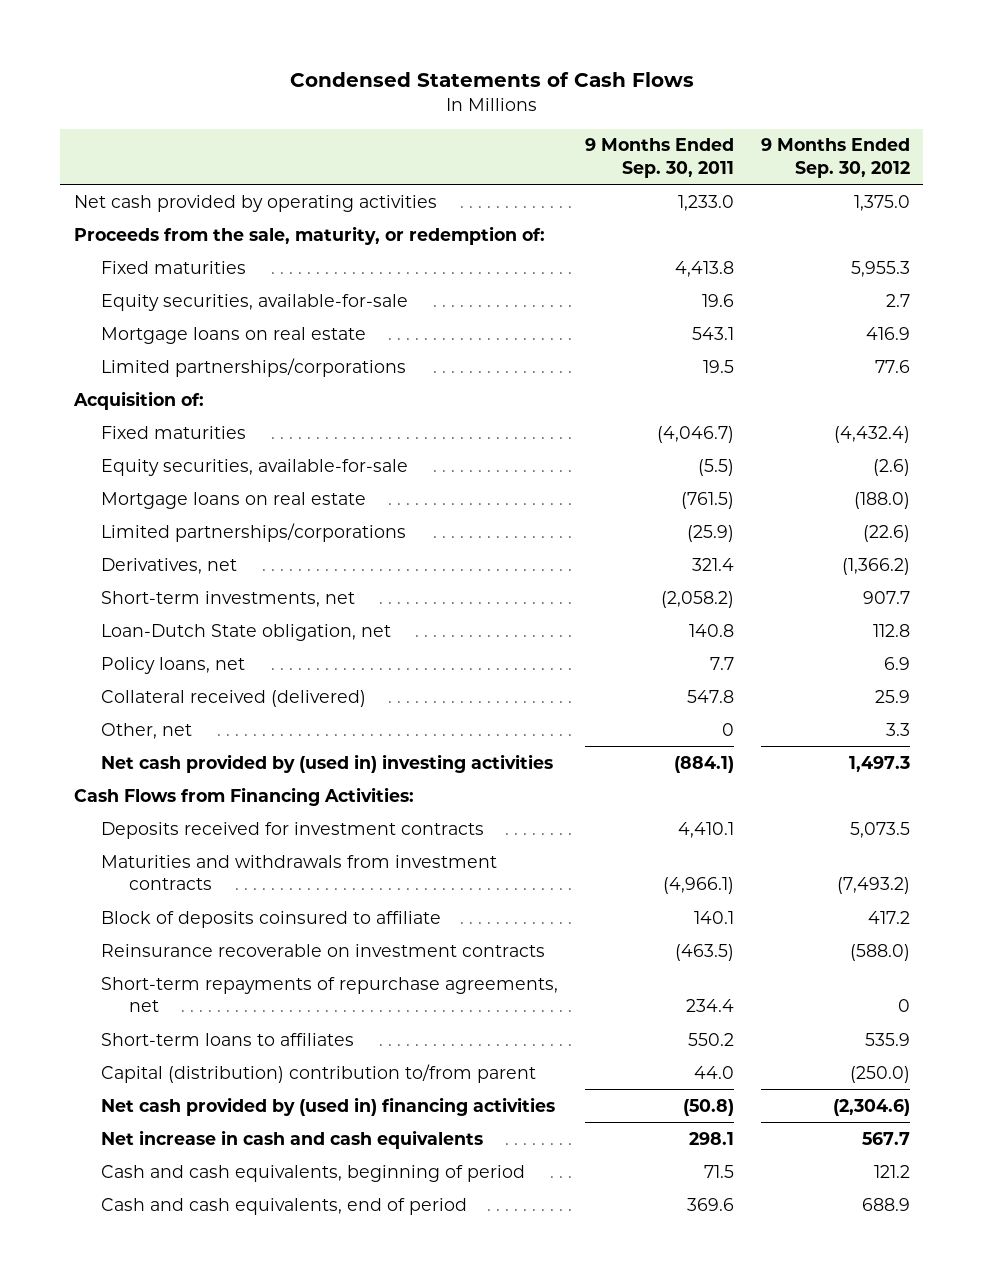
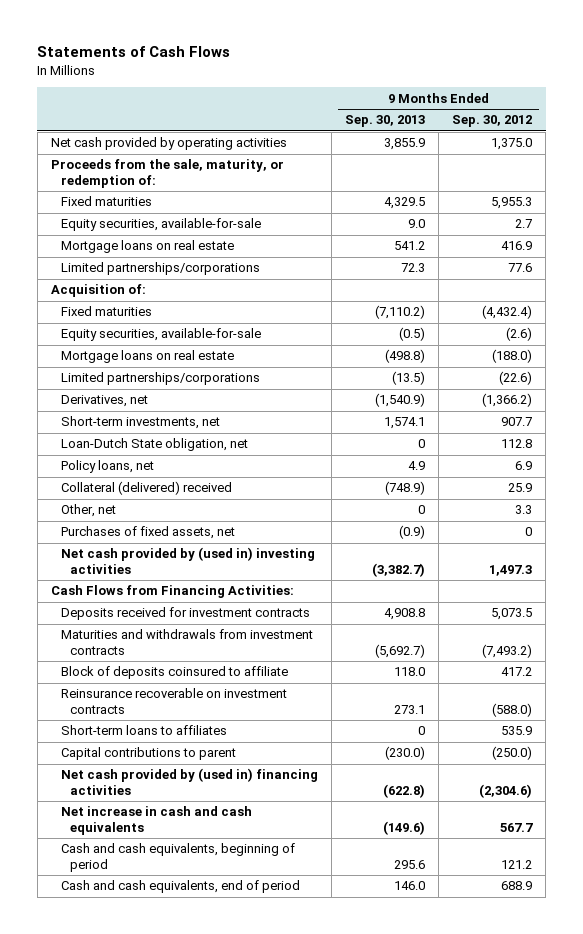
[289,72,694,88] Condensed Statements of Cash Flows -> [37,46,231,58] Statements of Cash Flows
[585,138,735,178] 9 Months Ended Sep. 30, 2011 -> none
none -> [344,115,425,128] Sep. 30, 2013
[101,689,367,707] Collateral received (delivered) -> [60,481,232,496] Collateral (delivered) received
none -> [60,526,235,540] Purchases of fixed assets, net
[101,976,559,1013] Short-term repayments of repurchase agreements, net -> none
[101,1063,537,1083] Capital (distribution) contribution to/from parent -> [60,747,236,761] Capital contributions to parent

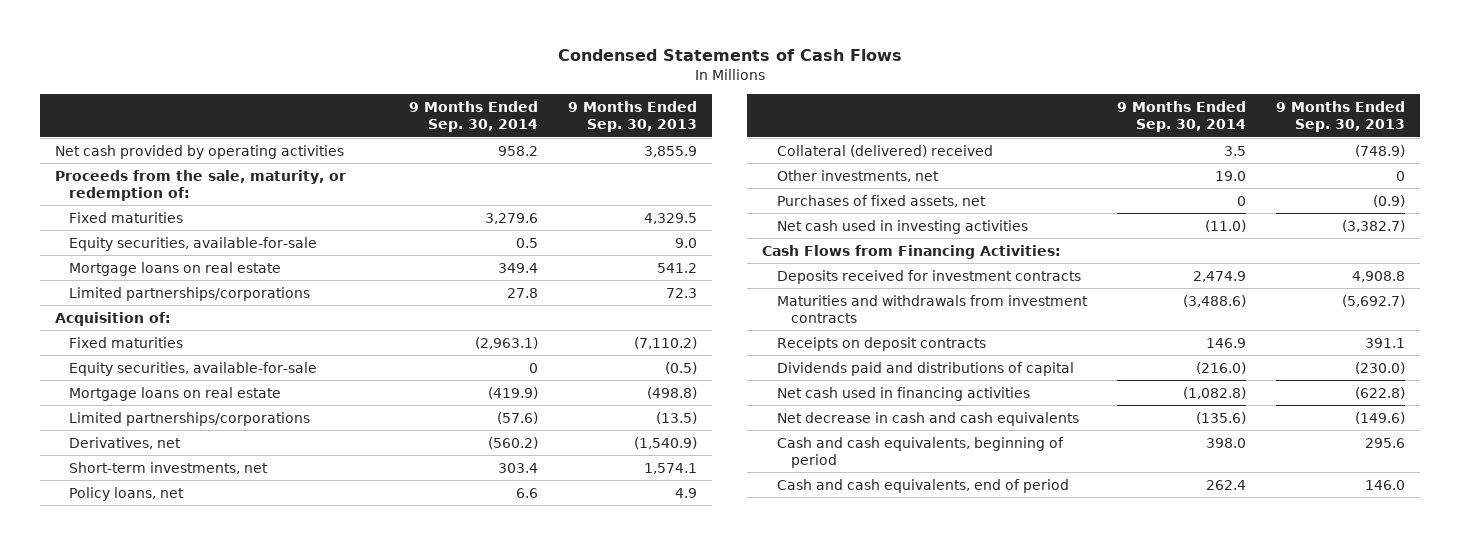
[37,46,231,58] Statements of Cash Flows -> [557,49,902,62] Condensed Statements of Cash Flows
[452,115,533,128] Sep. 30, 2012 -> none
none -> [409,101,539,133] 9 Months Ended Sep. 30, 2014
[60,438,248,452] Loan-Dutch State obligation, net -> none
[60,504,116,518] Other, net -> [776,169,939,182] Other investments, net
[60,547,315,574] Net cash provided by (used in) investing activities -> [776,219,1028,234] Net cash used in investing activities
[60,666,288,680] Block of deposits coinsured to affiliate -> none
[60,688,287,714] Reinsurance recoverable on investment contracts -> none
[60,725,227,736] Short-term loans to affiliates -> none
none -> [776,336,986,351] Receipts on deposit contracts
[60,747,236,761] Capital contributions to parent -> [776,361,1074,376] Dividends paid and distributions of capital
[60,768,318,795] Net cash provided by (used in) financing activities -> [776,386,1030,401] Net cash used in financing activities
[60,806,252,835] Net increase in cash and cash equivalents -> [776,411,1079,426] Net decrease in cash and cash equivalents

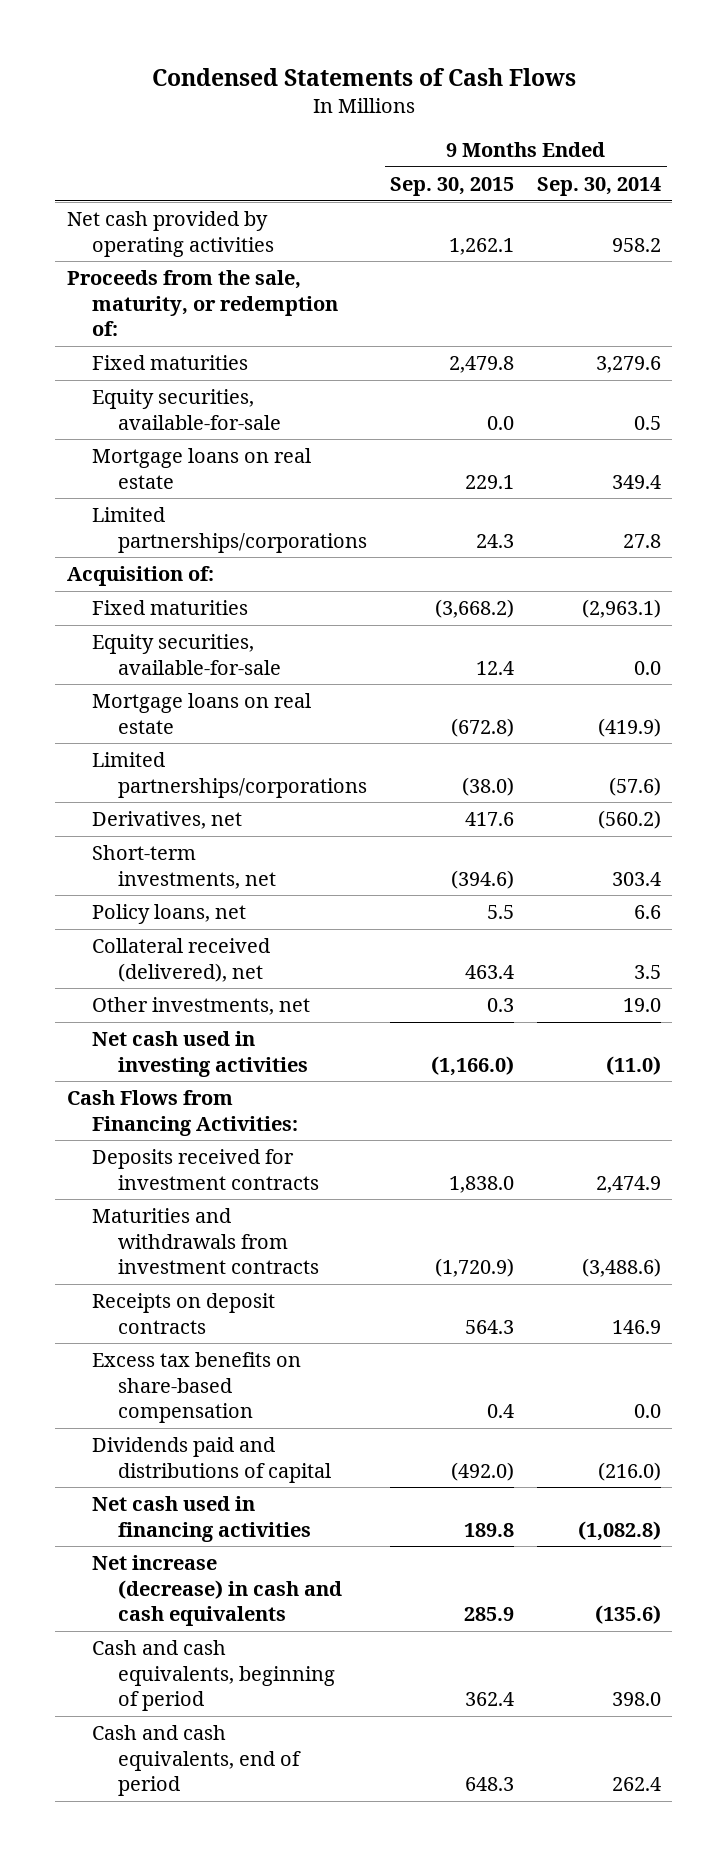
[568,101,698,133] 9 Months Ended Sep. 30, 2013 -> none
none -> [390,176,515,196] Sep. 30, 2015
[529,362,539,373] 0 -> [633,660,661,675] 0.0
[776,144,993,157] Collateral (delivered) received -> [92,938,271,982] Collateral received (delivered), net
[776,194,986,207] Purchases of fixed assets, net -> none
none -> [92,1352,302,1423] Excess tax benefits on share-based compensation
[776,411,1079,426] Net decrease in cash and cash equivalents -> [92,1555,343,1626] Net increase (decrease) in cash and cash equivalents

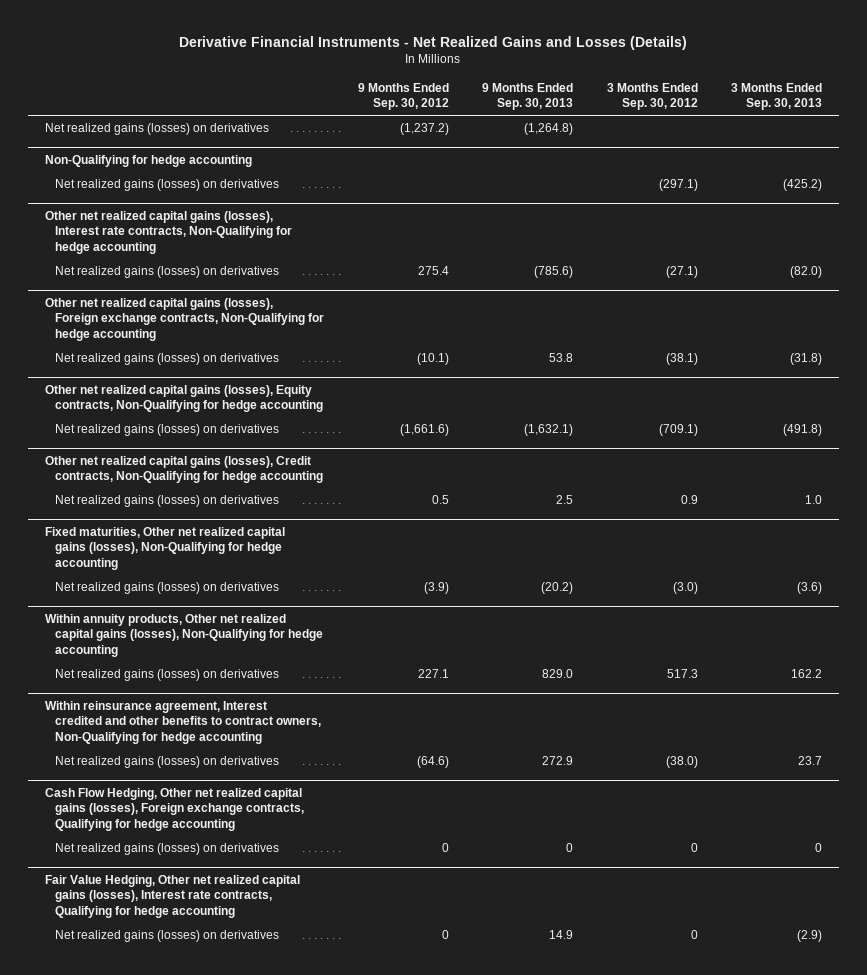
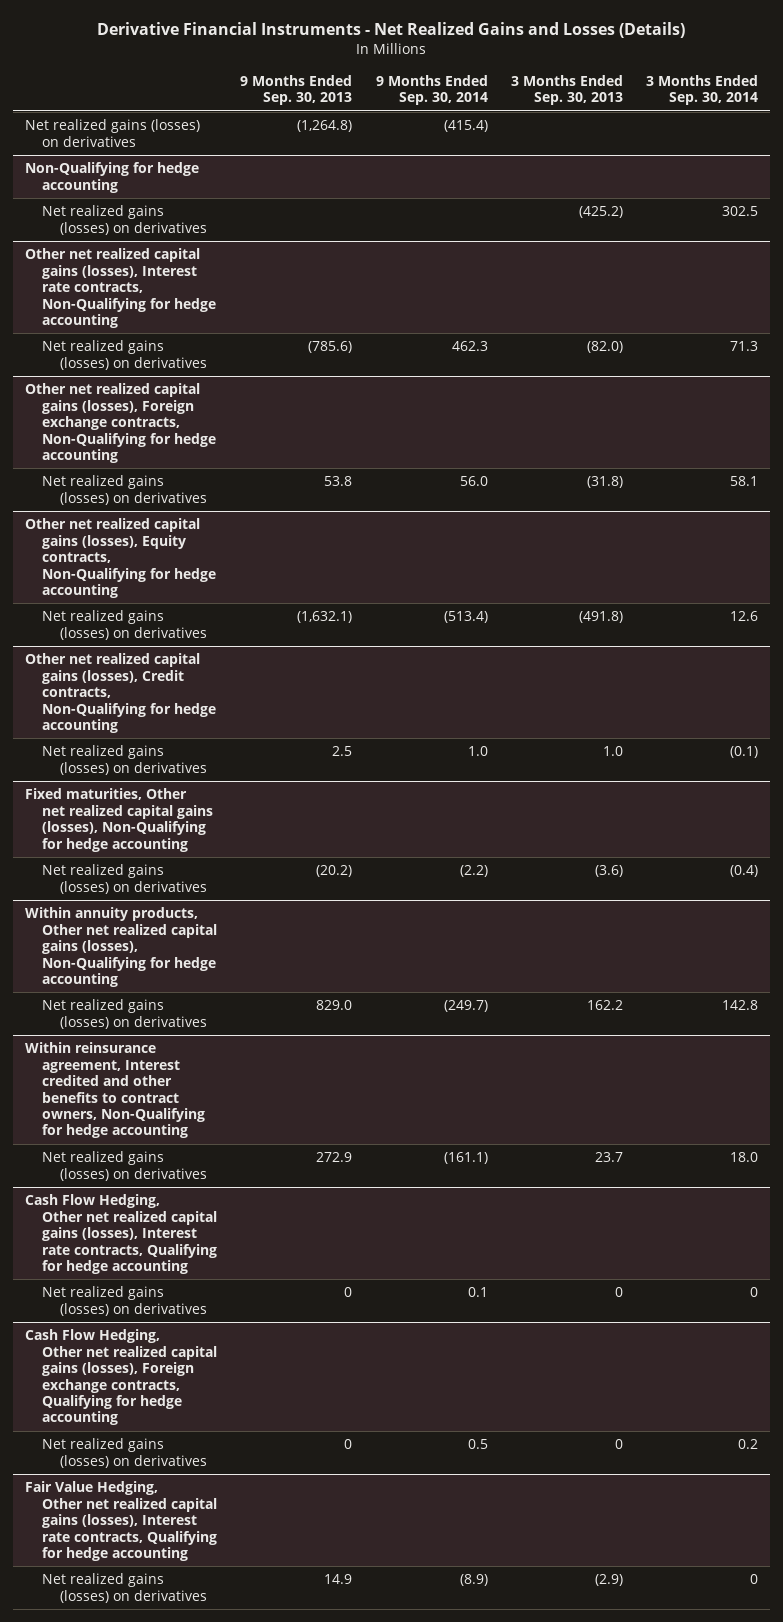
[357,82,449,111] 9 Months Ended Sep. 30, 2012 -> none
[606,82,698,111] 3 Months Ended Sep. 30, 2012 -> none
none -> [375,74,488,106] 9 Months Ended Sep. 30, 2014
none -> [646,74,759,106] 3 Months Ended Sep. 30, 2014
none -> [24,1194,218,1274] Cash Flow Hedging, Other net realized capital gains (losses), Interest rate contracts, Qualifying for hedge accounting
none -> [42,1286,207,1316] Net realized gains (losses) on derivatives

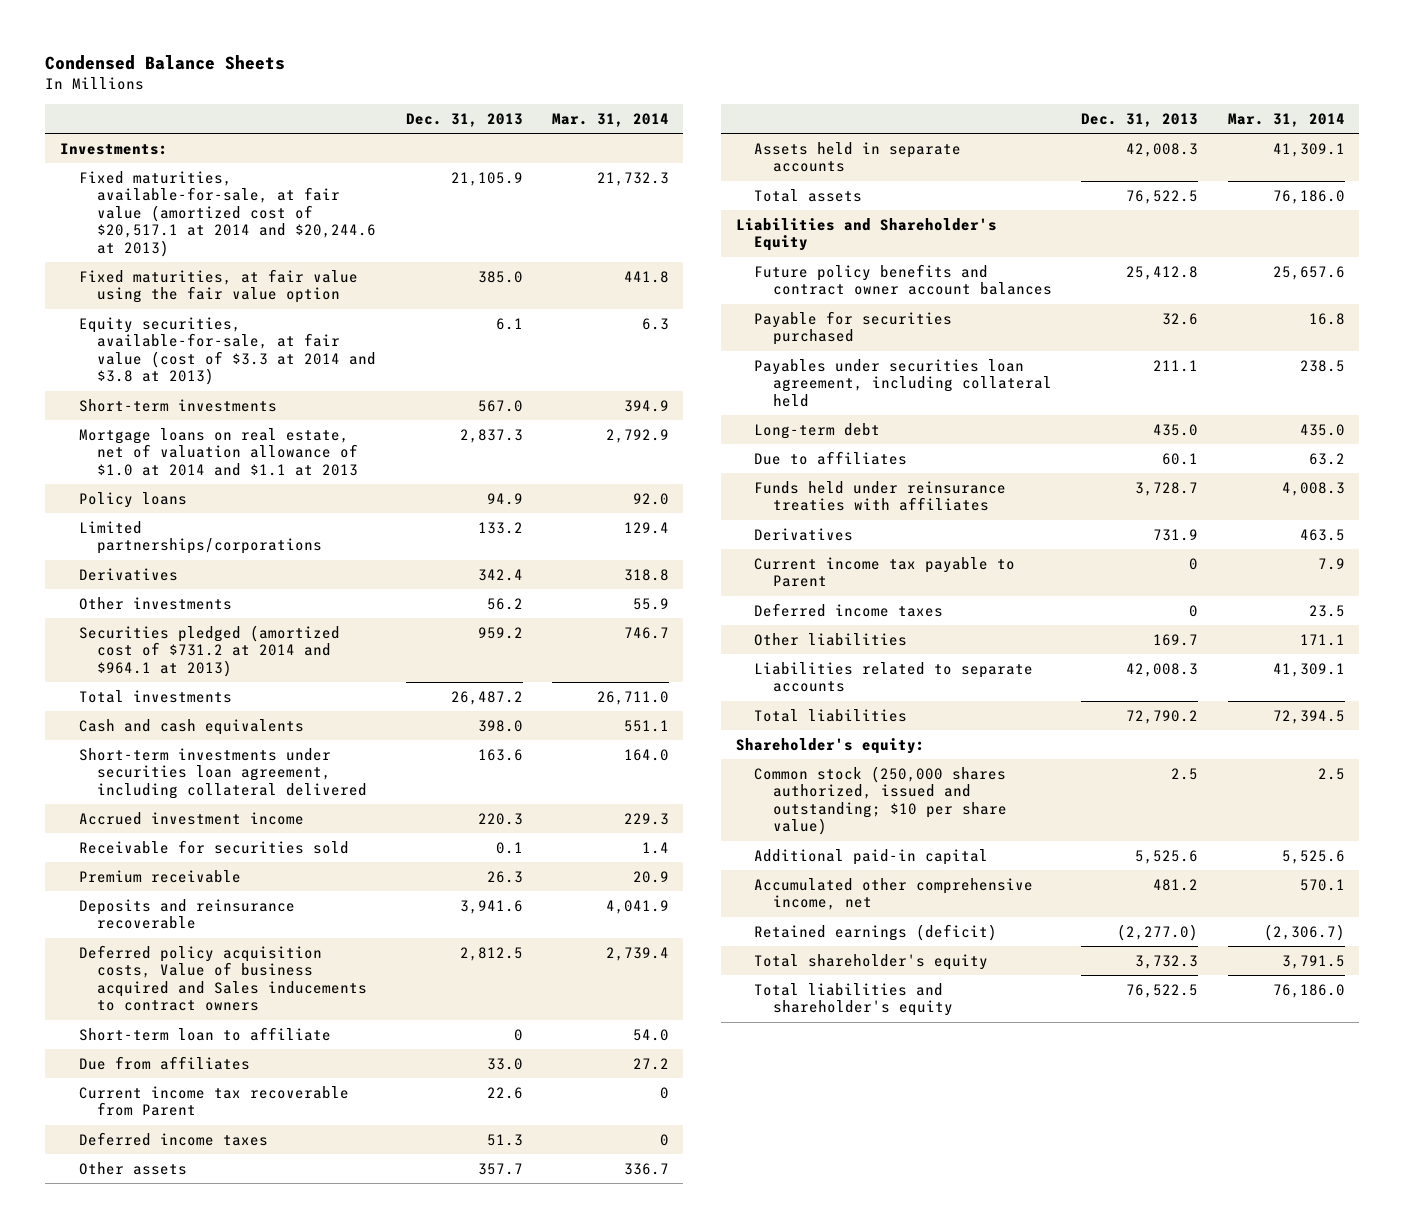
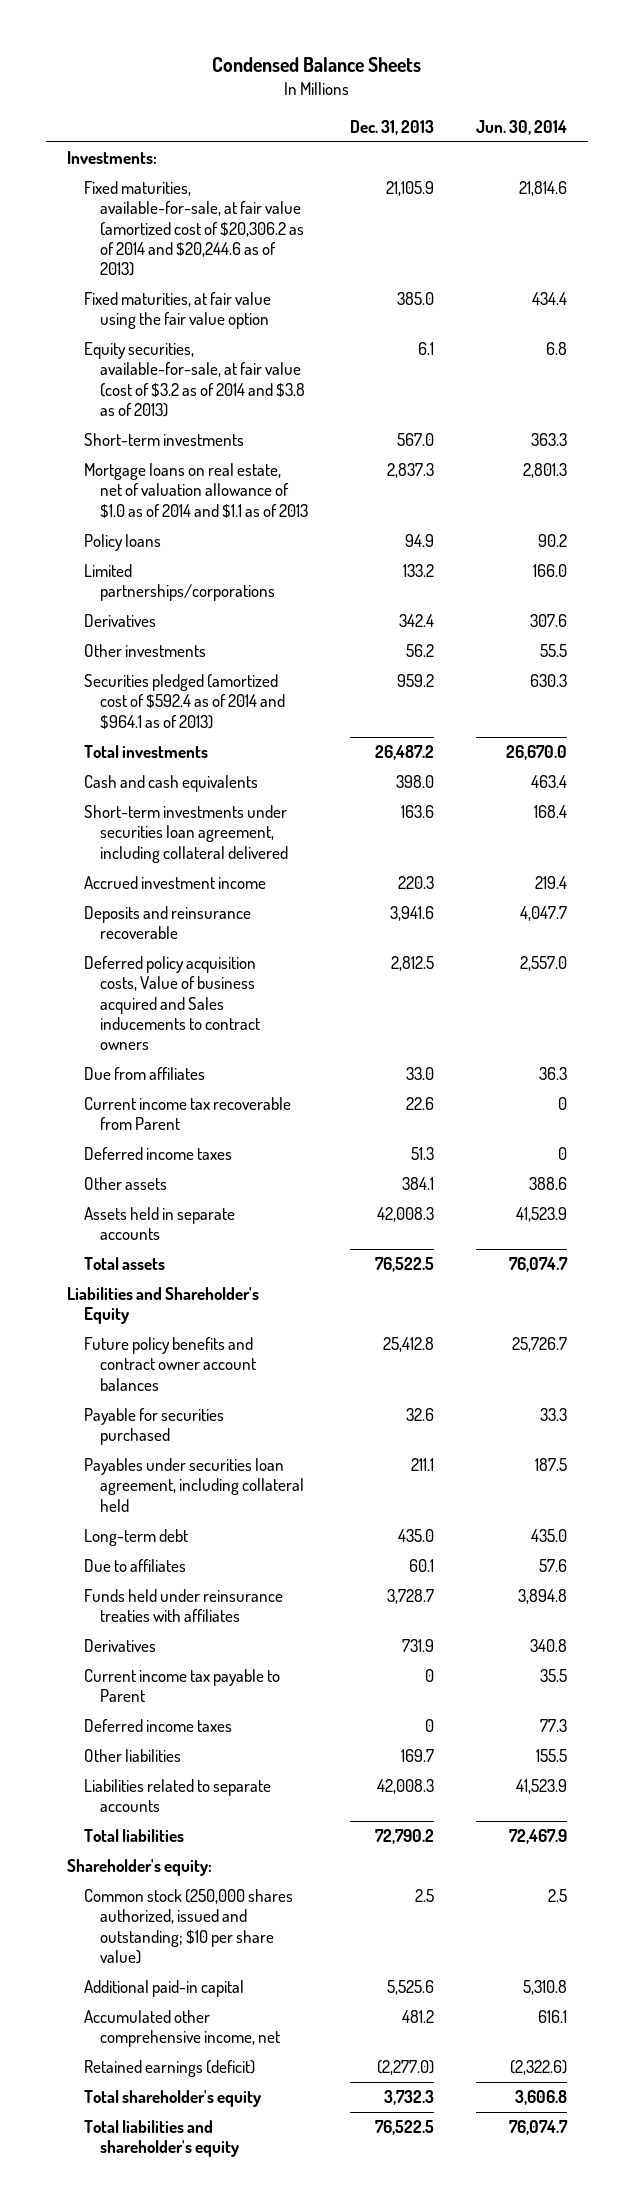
[551,112,669,127] Mar. 31, 2014 -> none
none -> [475,119,567,135] Jun. 30, 2014
[78,170,377,257] Fixed maturities, available-for-sale, at fair value (amortized cost of $20,517.1 at 2014 and $20,244.6 at 2013) -> [83,181,305,277] Fixed maturities, available-for-sale, at fair value (amortized cost of $20,306.2 as of 2014 and $20,244.6 as of 2013)
[78,316,377,386] Equity securities, available-for-sale, at fair value (cost of $3.3 at 2014 and $3.8 at 2013) -> [83,342,306,417] Equity securities, available-for-sale, at fair value (cost of $3.2 as of 2014 and $3.8 as of 2013)
[78,427,359,476] Mortgage loans on real estate, net of valuation allowance of $1.0 at 2014 and $1.1 at 2013 -> [83,463,309,518] Mortgage loans on real estate, net of valuation allowance of $1.0 as of 2014 and $1.1 as of 2013
[78,624,340,677] Securities pledged (amortized cost of $731.2 at 2014 and $964.1 at 2013) -> [83,674,286,729] Securities pledged (amortized cost of $592.4 as of 2014 and $964.1 as of 2013)
[78,839,349,854] Receivable for securities sold -> none
[78,869,241,883] Premium receivable -> none
[78,1026,331,1041] Short-term loan to affiliate -> none
[477,1162,523,1175] 357.7 -> [401,1177,434,1191] 384.1

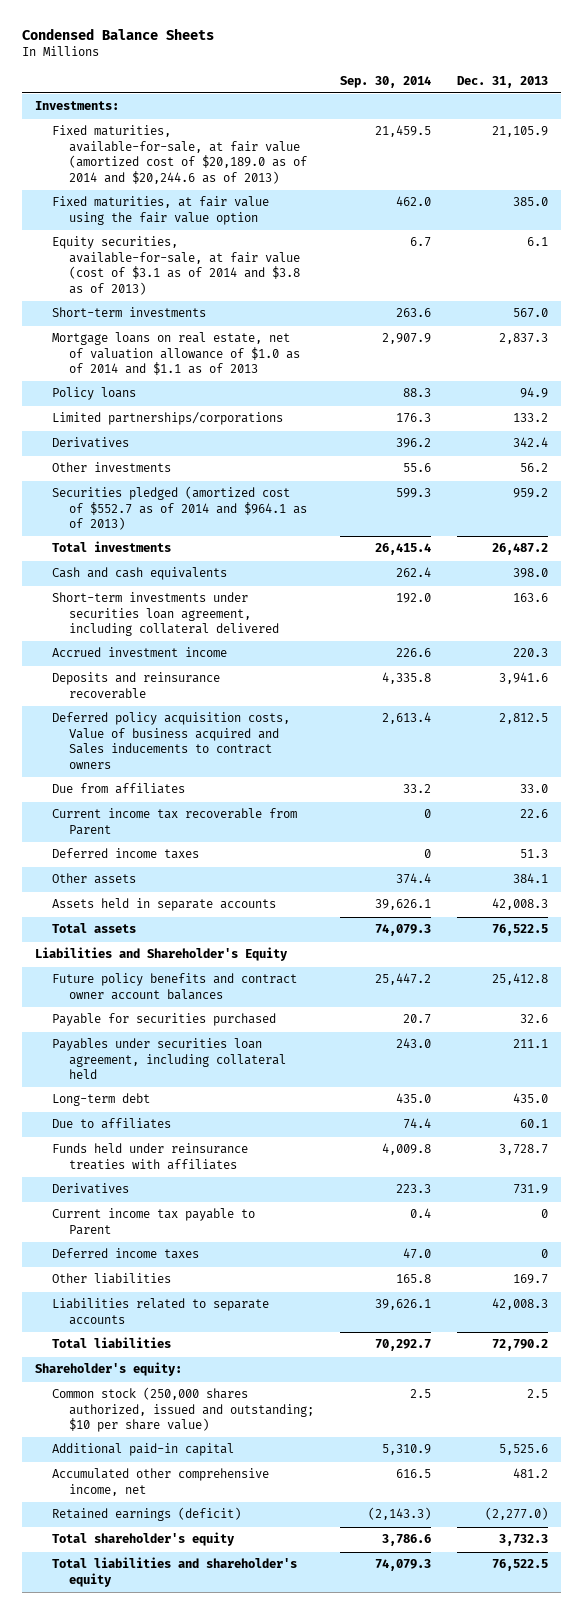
[475,119,567,135] Jun. 30, 2014 -> none
none -> [339,75,431,88] Sep. 30, 2014
[83,181,305,277] Fixed maturities, available-for-sale, at fair value (amortized cost of $20,306.2 as of 2014 and $20,244.6 as of 2013) -> [51,125,307,184] Fixed maturities, available-for-sale, at fair value (amortized cost of $20,189.0 as of 2014 and $20,244.6 as of 2013)
[83,342,306,417] Equity securities, available-for-sale, at fair value (cost of $3.2 as of 2014 and $3.8 as of 2013) -> [51,236,300,295] Equity securities, available-for-sale, at fair value (cost of $3.1 as of 2014 and $3.8 as of 2013)
[83,674,286,729] Securities pledged (amortized cost of $592.4 as of 2014 and $964.1 as of 2013) -> [51,486,307,531] Securities pledged (amortized cost of $552.7 as of 2014 and $964.1 as of 2013)

